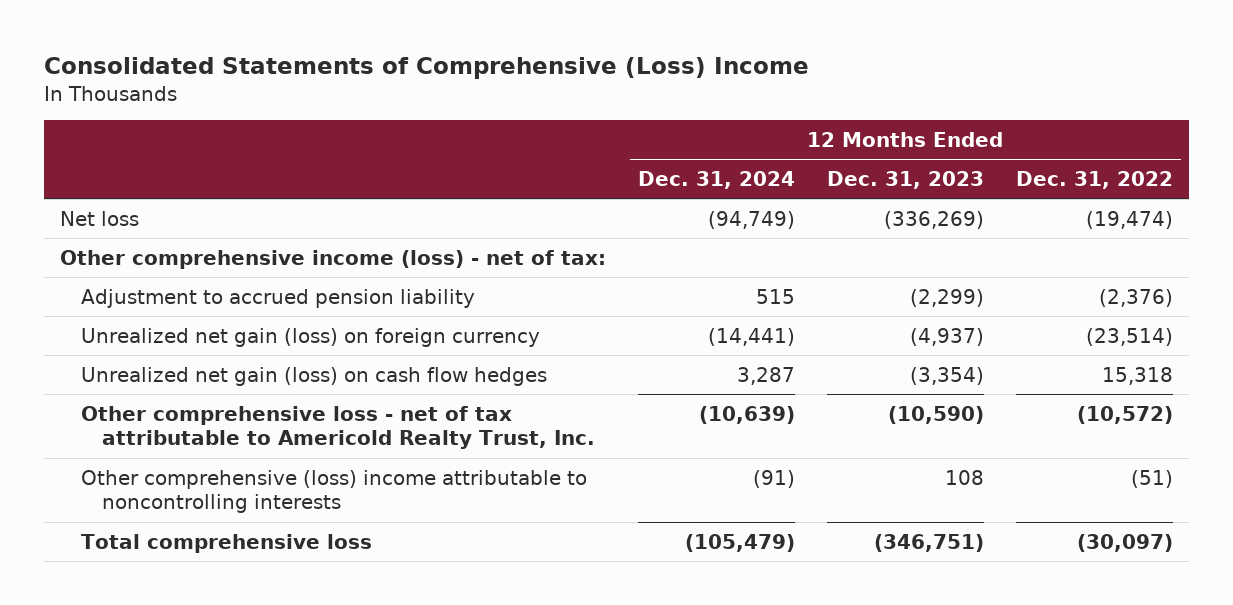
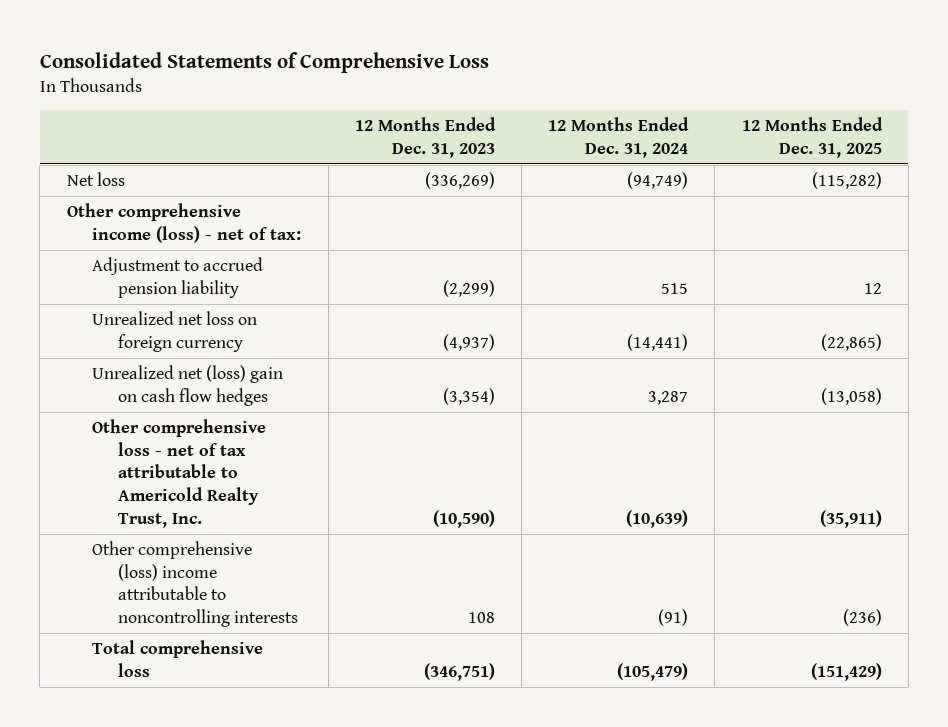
[43,57,809,80] Consolidated Statements of Comprehensive (Loss) Income -> [39,51,489,73] Consolidated Statements of Comprehensive Loss
[1016,170,1174,189] Dec. 31, 2022 -> none
none -> [741,117,883,158] 12 Months Ended Dec. 31, 2025
[80,327,540,347] Unrealized net gain (loss) on foreign currency -> [92,311,258,352] Unrealized net loss on foreign currency
[80,366,547,386] Unrealized net gain (loss) on cash flow hedges -> [92,365,284,406] Unrealized net (loss) gain on cash flow hedges

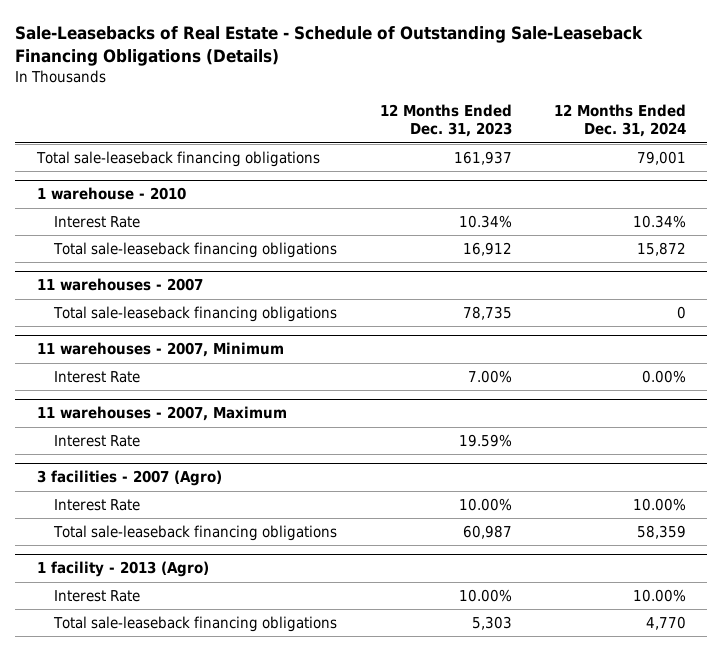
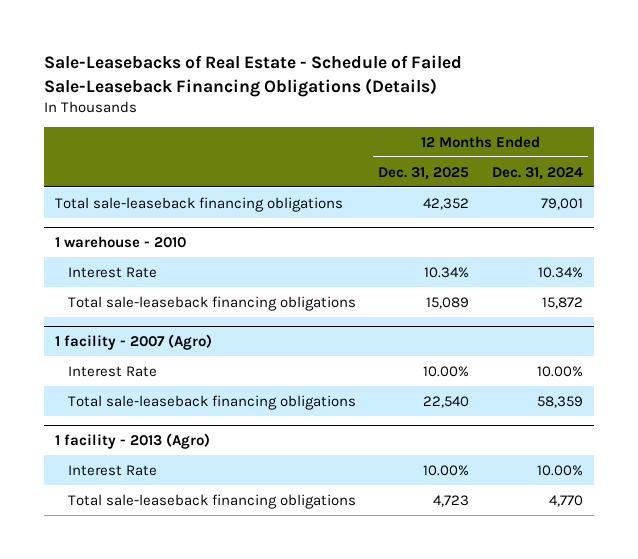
[15,25,644,66] Sale-Leasebacks of Real Estate - Schedule of Outstanding Sale-Leaseback Financing Obligations (Details) -> [44,55,463,97] Sale-Leasebacks of Real Estate - Schedule of Failed Sale-Leaseback Financing Obligations (Details)
[379,103,512,138] 12 Months Ended Dec. 31, 2023 -> none
none -> [378,166,470,180] Dec. 31, 2025
[36,278,203,292] 11 warehouses - 2007 -> none
[53,306,338,323] Total sale-leaseback financing obligations -> none
[36,342,284,358] 11 warehouses - 2007, Minimum -> none
[54,371,141,384] Interest Rate -> none
[36,406,287,422] 11 warehouses - 2007, Maximum -> none
[54,435,141,448] Interest Rate -> none
[36,470,222,487] 3 facilities - 2007 (Agro) -> [55,334,213,351] 1 facility - 2007 (Agro)

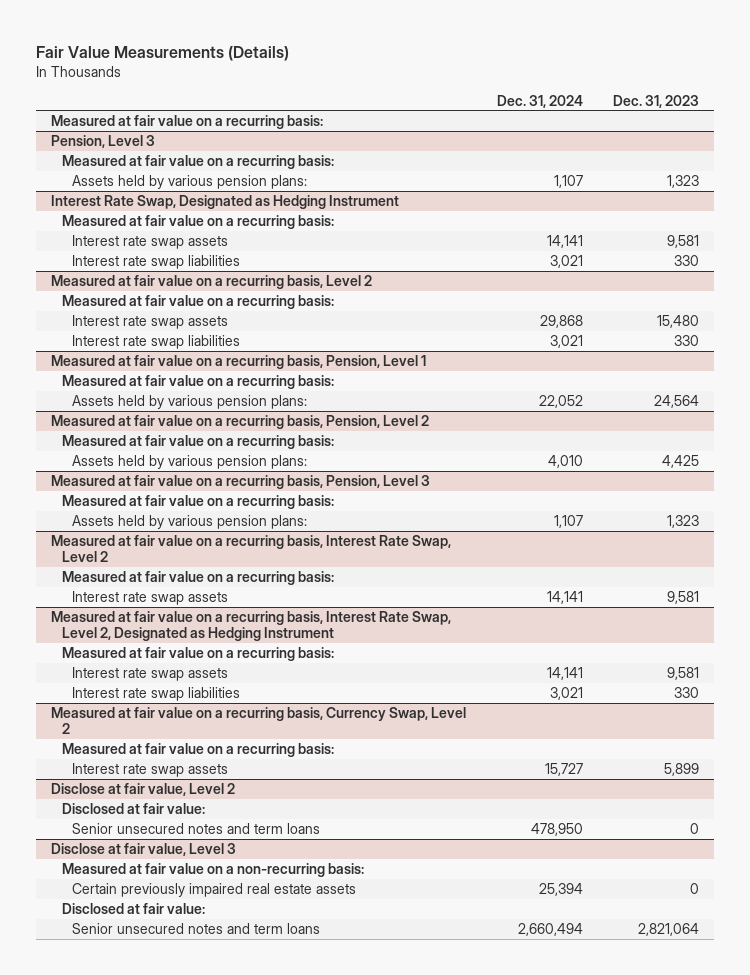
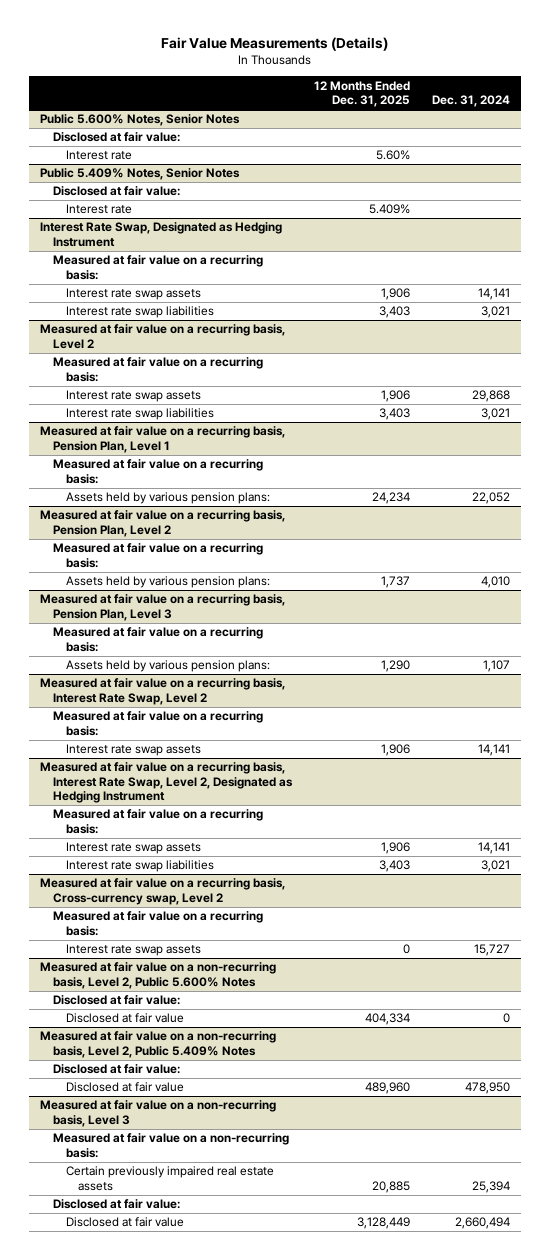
[612,94,699,108] Dec. 31, 2023 -> none
none -> [313,80,410,108] 12 Months Ended Dec. 31, 2025
[51,114,324,129] Measured at fair value on a recurring basis: -> none
[51,134,156,148] Pension, Level 3 -> none
[61,154,334,169] Measured at fair value on a recurring basis: -> none
[72,174,308,189] Assets held by various pension plans: -> none
none -> [40,114,241,127] Public 5.600% Notes, Senior Notes
none -> [52,132,180,143] Disclosed at fair value:
none -> [65,150,132,161] Interest rate
none -> [40,168,241,181] Public 5.409% Notes, Senior Notes
none -> [52,186,180,197] Disclosed at fair value:
none -> [65,204,132,215] Interest rate
[51,354,427,369] Measured at fair value on a recurring basis, Pension, Level 1 -> [40,426,286,453] Measured at fair value on a recurring basis, Pension Plan, Level 1
[51,414,430,429] Measured at fair value on a recurring basis, Pension, Level 2 -> [40,510,286,537] Measured at fair value on a recurring basis, Pension Plan, Level 2
[51,474,431,489] Measured at fair value on a recurring basis, Pension, Level 3 -> [40,594,286,621] Measured at fair value on a recurring basis, Pension Plan, Level 3
[51,706,467,734] Measured at fair value on a recurring basis, Currency Swap, Level 2 -> [40,878,286,905] Measured at fair value on a recurring basis, Cross-currency swap, Level 2
[51,782,236,796] Disclose at fair value, Level 2 -> none
none -> [40,962,277,989] Measured at fair value on a non-recurring basis, Level 2, Public 5.600% Notes
[51,842,237,856] Disclose at fair value, Level 3 -> none
none -> [65,1013,184,1024] Disclosed at fair value
none -> [40,1031,277,1058] Measured at fair value on a non-recurring basis, Level 2, Public 5.409% Notes
none -> [52,1064,180,1075] Disclosed at fair value:
[72,822,321,834] Senior unsecured notes and term loans -> [65,1082,184,1093] Disclosed at fair value
none -> [40,1100,277,1127] Measured at fair value on a non-recurring basis, Level 3
[72,922,321,934] Senior unsecured notes and term loans -> [65,1217,184,1228] Disclosed at fair value

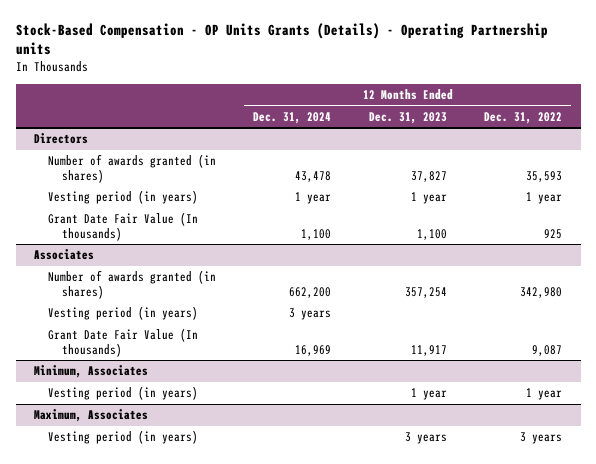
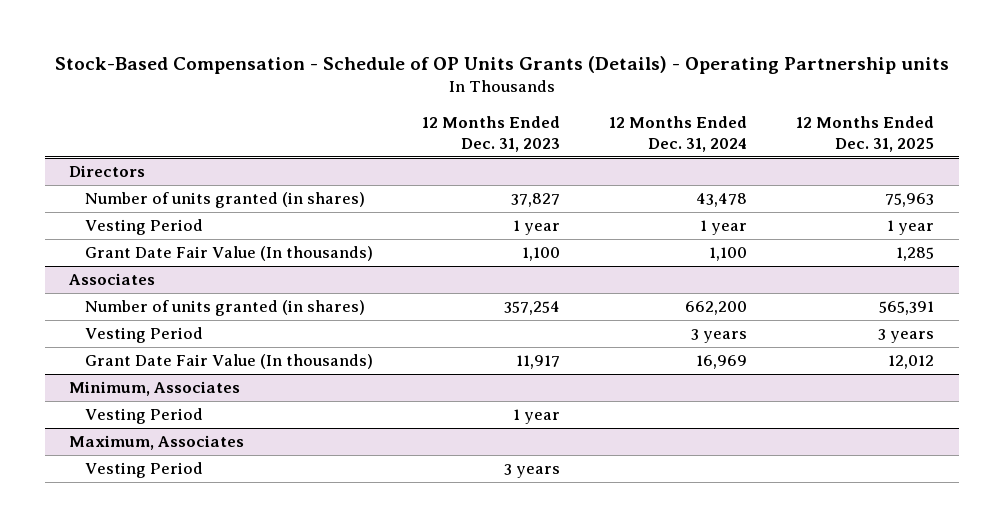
[15,23,548,56] Stock-Based Compensation - OP Units Grants (Details) - Operating Partnership units -> [54,56,949,75] Stock-Based Compensation - Schedule of OP Units Grants (Details) - Operating Partnership units
[483,111,562,124] Dec. 31, 2022 -> none
none -> [796,115,935,153] 12 Months Ended Dec. 31, 2025
[48,154,217,183] Number of awards granted (in shares) -> [85,192,366,209] Number of units granted (in shares)
[48,190,199,205] Vesting period (in years) -> [85,219,204,236] Vesting Period
[48,270,217,299] Number of awards granted (in shares) -> [85,300,366,317] Number of units granted (in shares)
[48,306,199,321] Vesting period (in years) -> [85,327,204,344] Vesting Period
[48,386,199,401] Vesting period (in years) -> [85,408,204,425] Vesting Period
[48,430,199,445] Vesting period (in years) -> [85,462,204,479] Vesting Period

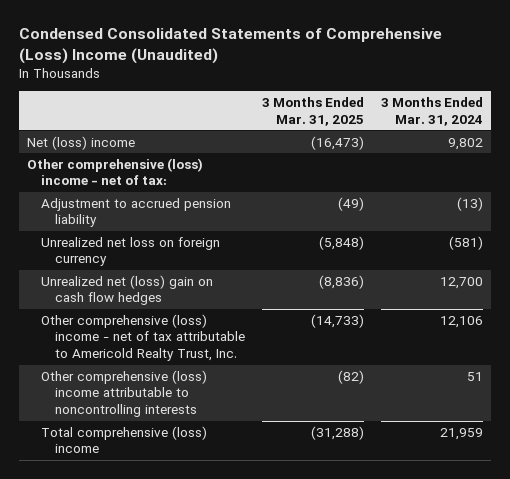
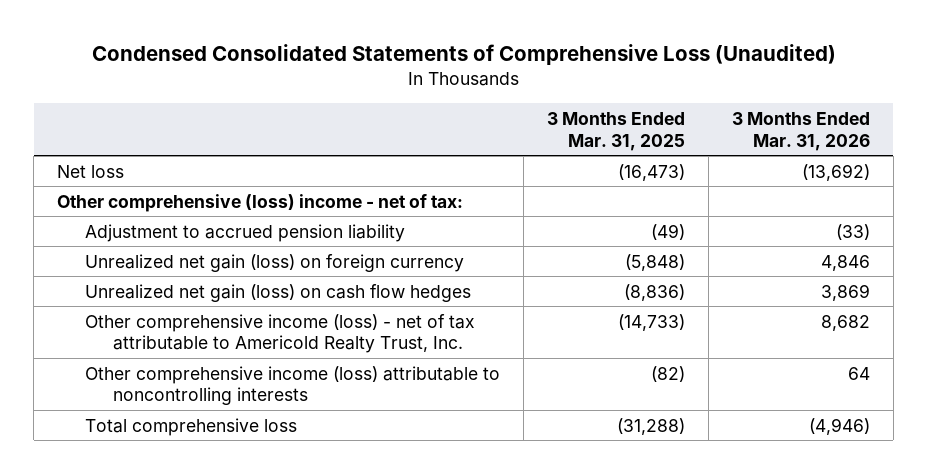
[18,28,442,64] Condensed Consolidated Statements of Comprehensive (Loss) Income (Unaudited) -> [91,44,836,66] Condensed Consolidated Statements of Comprehensive Loss (Unaudited)
[380,96,483,126] 3 Months Ended Mar. 31, 2024 -> none
none -> [732,111,871,151] 3 Months Ended Mar. 31, 2026
[27,135,136,150] Net (loss) income -> [57,164,125,178] Net loss
[41,236,221,267] Unrealized net loss on foreign currency -> [85,253,465,272] Unrealized net gain (loss) on foreign currency
[41,274,214,306] Unrealized net (loss) gain on cash flow hedges -> [85,283,472,302] Unrealized net gain (loss) on cash flow hedges
[41,313,245,362] Other comprehensive (loss) income - net of tax attributable to Americold Realty Trust, Inc. -> [85,313,476,354] Other comprehensive income (loss) - net of tax attributable to Americold Realty Trust, Inc.
[41,369,208,418] Other comprehensive (loss) income attributable to noncontrolling interests -> [85,365,501,406] Other comprehensive income (loss) attributable to noncontrolling interests
[41,425,208,454] Total comprehensive (loss) income -> [85,417,298,436] Total comprehensive loss

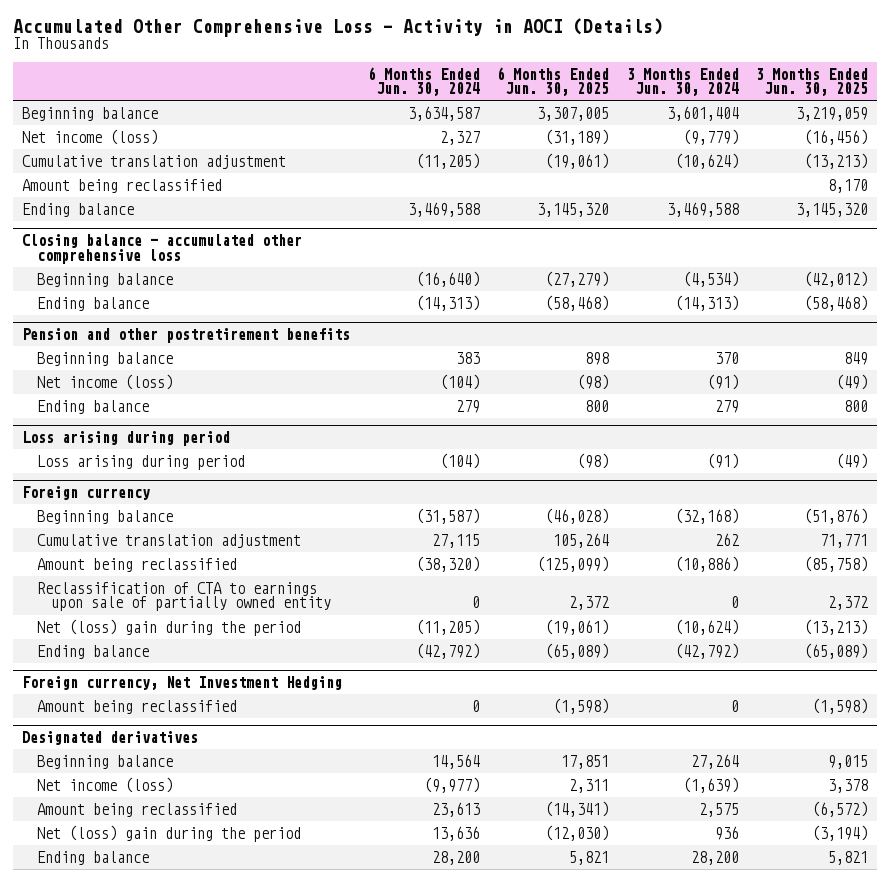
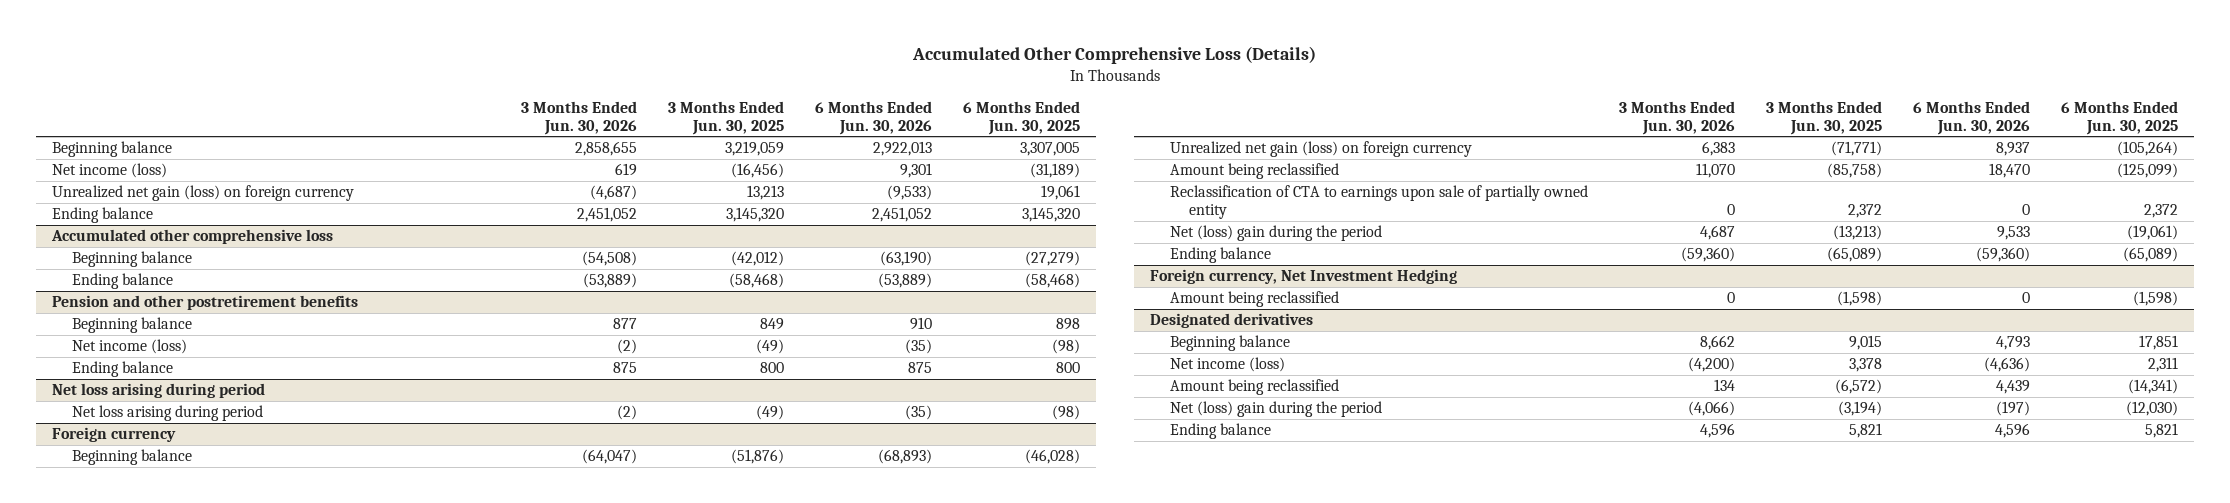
[13,17,664,37] Accumulated Other Comprehensive Loss - Activity in AOCI (Details) -> [911,46,1316,65] Accumulated Other Comprehensive Loss (Details)
[367,66,480,97] 6 Months Ended Jun. 30, 2024 -> none
[626,67,739,97] 3 Months Ended Jun. 30, 2024 -> none
none -> [520,100,637,135] 3 Months Ended Jun. 30, 2026
none -> [814,100,932,135] 6 Months Ended Jun. 30, 2026
[22,154,287,169] Cumulative translation adjustment -> none
[22,178,223,193] Amount being reclassified -> none
none -> [51,185,354,202] Unrealized net gain (loss) on foreign currency
[22,234,303,264] Closing balance - accumulated other comprehensive loss -> [50,229,333,245] Accumulated other comprehensive loss
[22,431,231,447] Loss arising during period -> [51,383,265,399] Net loss arising during period
[36,454,245,470] Loss arising during period -> [71,405,263,422] Net loss arising during period
[36,533,301,548] Cumulative translation adjustment -> none
none -> [1169,141,1472,158] Unrealized net gain (loss) on foreign currency

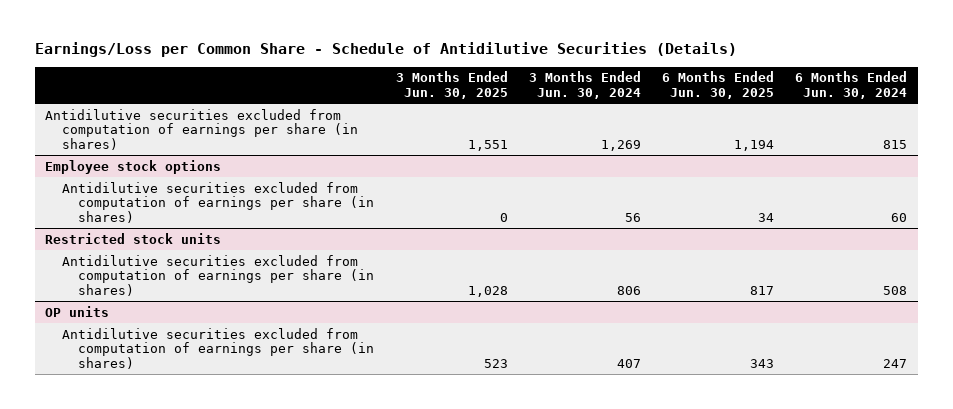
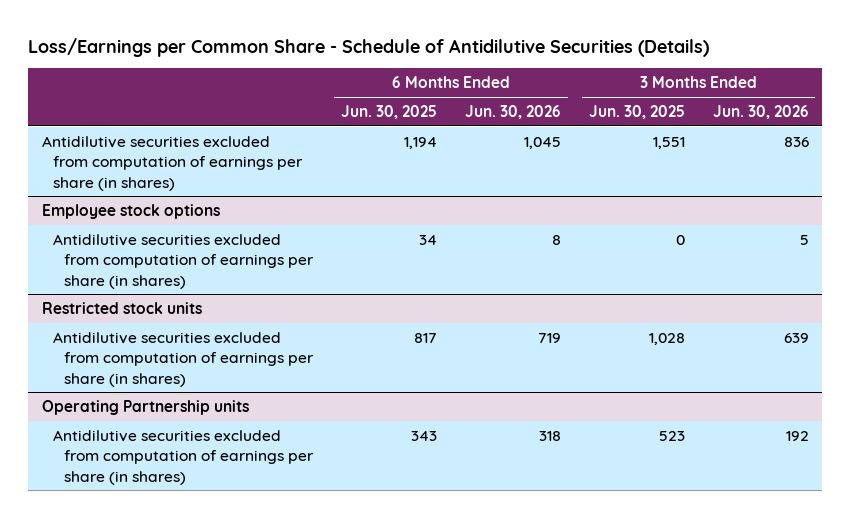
[34,42,737,58] Earnings/Loss per Common Share - Schedule of Antidilutive Securities (Details) -> [28,37,710,57] Loss/Earnings per Common Share - Schedule of Antidilutive Securities (Details)
[528,71,641,99] 3 Months Ended Jun. 30, 2024 -> none
[795,71,908,99] 6 Months Ended Jun. 30, 2024 -> none
none -> [464,105,561,120] Jun. 30, 2026
none -> [712,105,809,120] Jun. 30, 2026
[45,305,110,317] OP units -> [42,399,250,415] Operating Partnership units

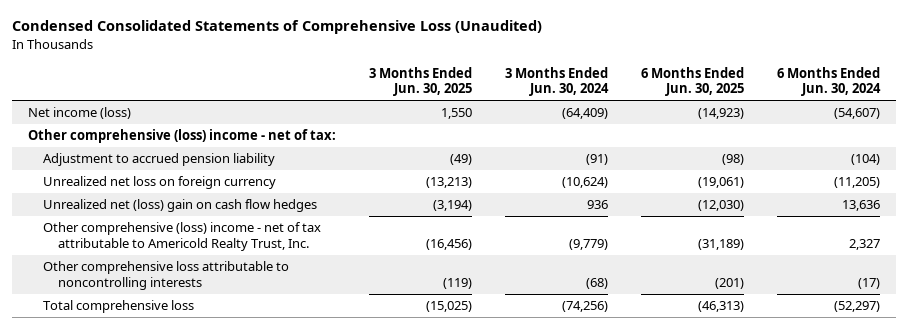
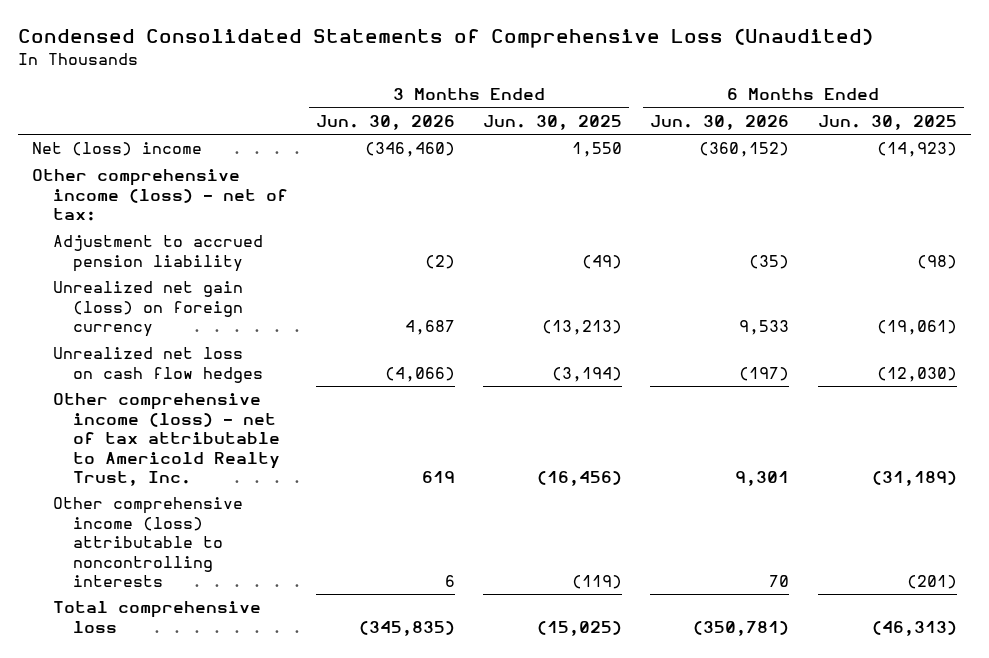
[504,66,609,97] 3 Months Ended Jun. 30, 2024 -> none
[776,66,881,97] 6 Months Ended Jun. 30, 2024 -> none
none -> [316,114,456,130] Jun. 30, 2026
none -> [650,114,790,130] Jun. 30, 2026
[28,106,132,119] Net income (loss) -> [32,142,203,157] Net (loss) income
[28,128,337,143] Other comprehensive (loss) income - net of tax: -> [32,169,288,222] Other comprehensive income (loss) - net of tax:
[43,175,277,189] Unrealized net loss on foreign currency -> [52,281,244,338] Unrealized net gain (loss) on foreign currency
[43,198,318,212] Unrealized net (loss) gain on cash flow hedges -> [52,347,264,383] Unrealized net loss on cash flow hedges
[43,221,322,251] Other comprehensive (loss) income - net of tax attributable to Americold Realty Trust, Inc. -> [52,393,281,486] Other comprehensive income (loss) - net of tax attributable to Americold Realty Trust, Inc.
[43,260,290,290] Other comprehensive loss attributable to noncontrolling interests -> [52,497,243,587] Other comprehensive income (loss) attributable to noncontrolling interests

